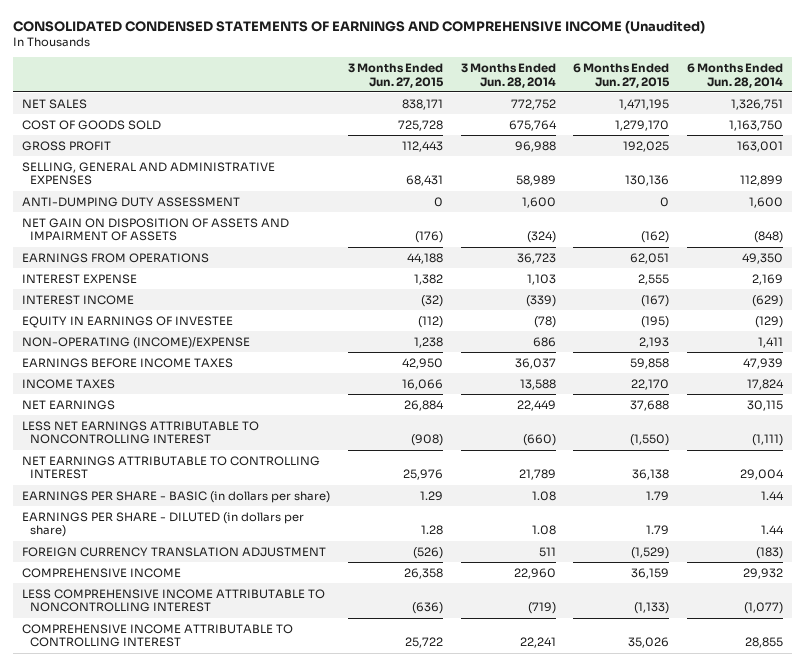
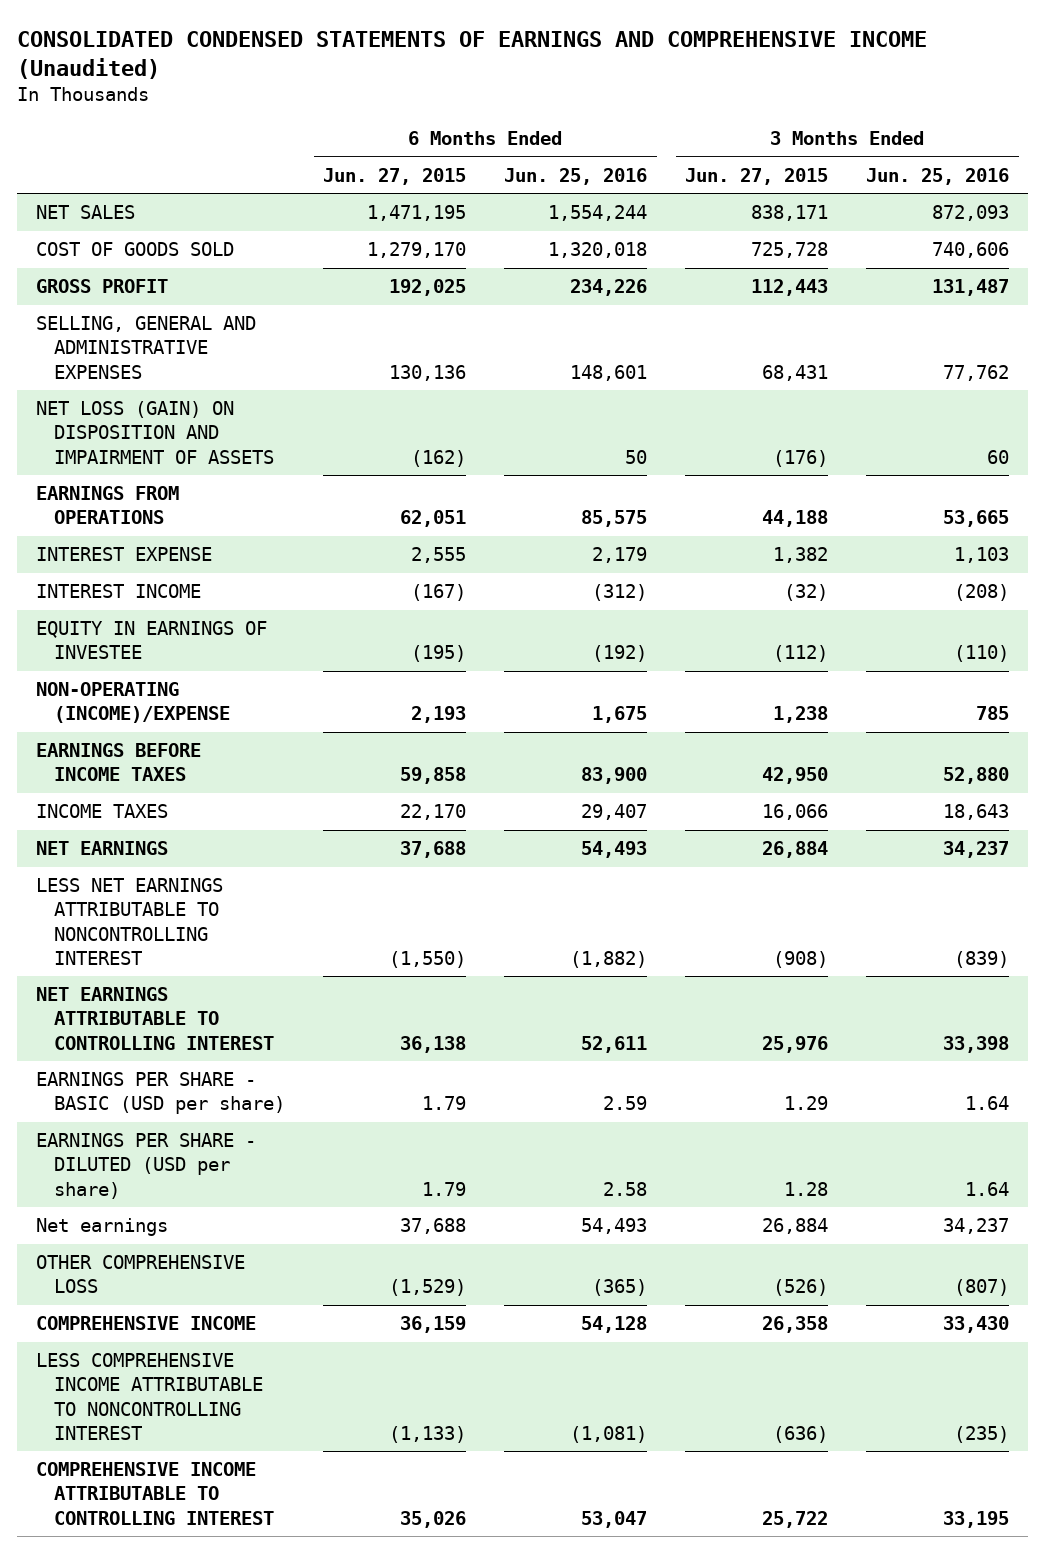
[460,62,556,88] 3 Months Ended Jun. 28, 2014 -> none
[687,62,784,88] 6 Months Ended Jun. 28, 2014 -> none
none -> [504,167,648,185] Jun. 25, 2016
none -> [866,167,1010,185] Jun. 25, 2016
[22,196,241,207] ANTI-DUMPING DUTY ASSESSMENT -> none
[22,217,290,242] NET GAIN ON DISPOSITION OF ASSETS AND IMPAIRMENT OF ASSETS -> [36,401,275,464] NET LOSS (GAIN) ON DISPOSITION AND IMPAIRMENT OF ASSETS
[22,490,331,503] EARNINGS PER SHARE - BASIC (in dollars per share) -> [36,1072,286,1115] EARNINGS PER SHARE - BASIC (USD per share)
[22,511,305,538] EARNINGS PER SHARE - DILUTED (in dollars per share) -> [36,1133,257,1199] EARNINGS PER SHARE - DILUTED (USD per share)
none -> [36,1218,169,1237] Net earnings
[22,546,327,557] FOREIGN CURRENCY TRANSLATION ADJUSTMENT -> [36,1255,246,1294] OTHER COMPREHENSIVE LOSS

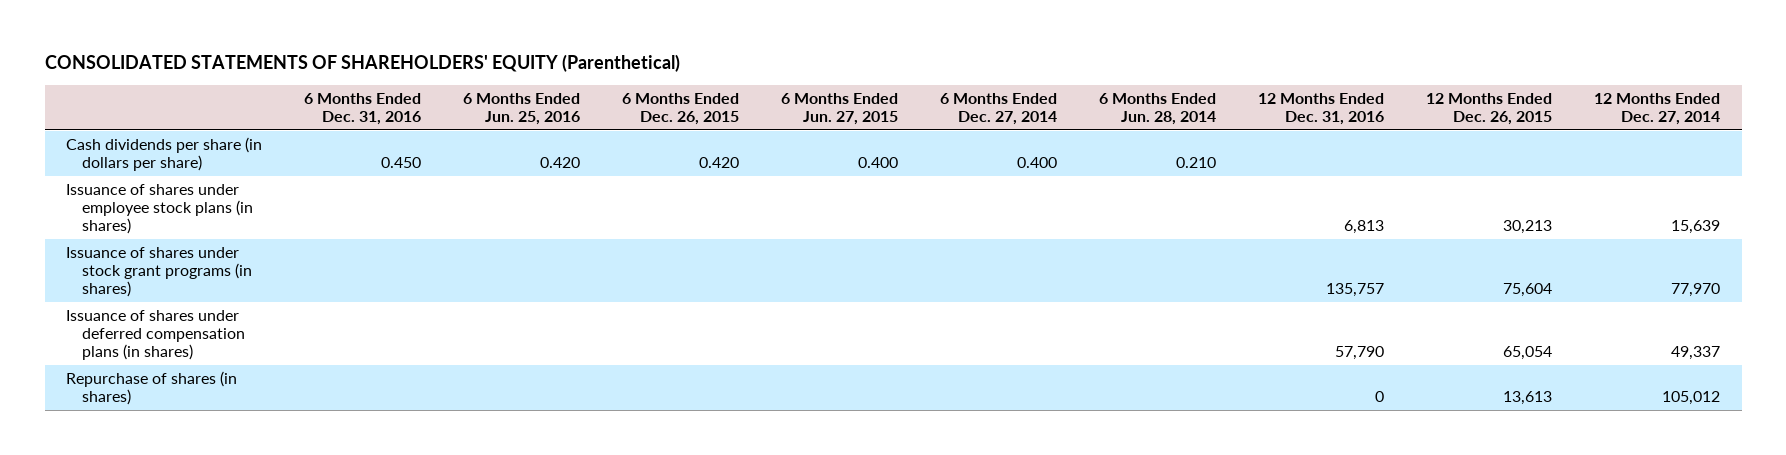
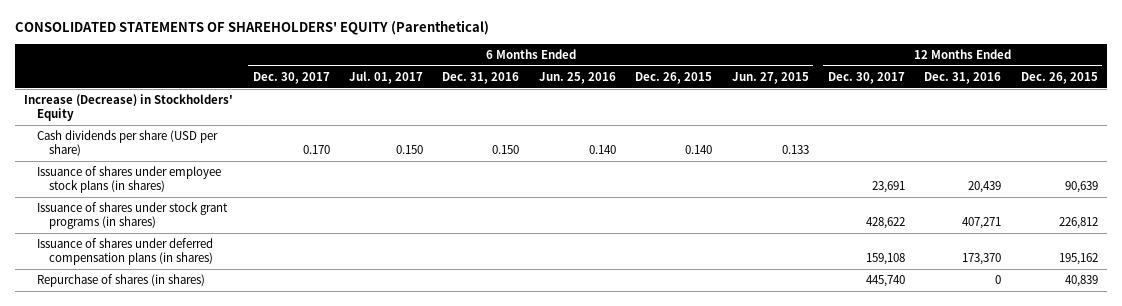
[940,92,1058,125] 6 Months Ended Dec. 27, 2014 -> none
[1099,92,1217,125] 6 Months Ended Jun. 28, 2014 -> none
[1594,92,1721,125] 12 Months Ended Dec. 27, 2014 -> none
none -> [252,71,330,84] Dec. 30, 2017
none -> [349,70,424,84] Jul. 01, 2017
none -> [827,71,905,84] Dec. 30, 2017
none -> [24,94,234,121] Increase (Decrease) in Stockholders' Equity
[65,137,262,172] Cash dividends per share (in dollars per share) -> [36,130,218,156] Cash dividends per share (USD per share)
[381,157,422,169] 0.450 -> [492,144,520,154] 0.150
[540,157,581,169] 0.420 -> [588,144,616,154] 0.140
[699,157,740,169] 0.420 -> [685,144,713,154] 0.140
[858,157,899,169] 0.400 -> [781,144,809,154] 0.133
[1344,220,1385,235] 6,813 -> [968,180,1002,193] 20,439
[1503,220,1553,235] 30,213 -> [1064,180,1098,193] 90,639
[1326,283,1385,298] 135,757 -> [962,216,1002,229] 407,271
[1503,283,1553,298] 75,604 -> [1058,216,1098,229] 226,812
[1335,346,1385,361] 57,790 -> [962,252,1002,265] 173,370
[1503,346,1553,361] 65,054 -> [1058,252,1098,265] 195,162
[1503,391,1553,406] 13,613 -> [1064,275,1098,288] 40,839

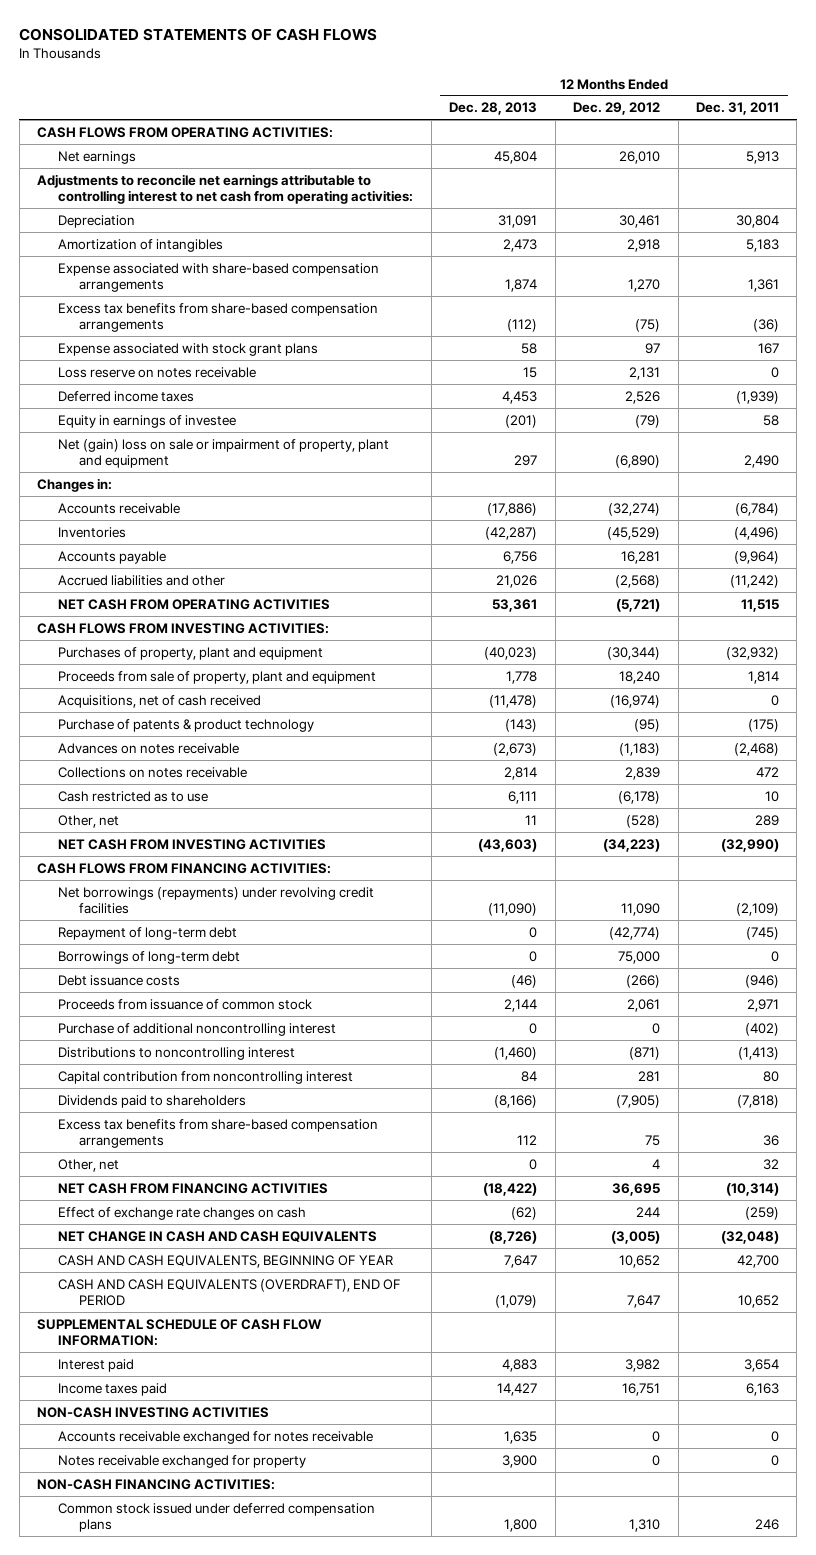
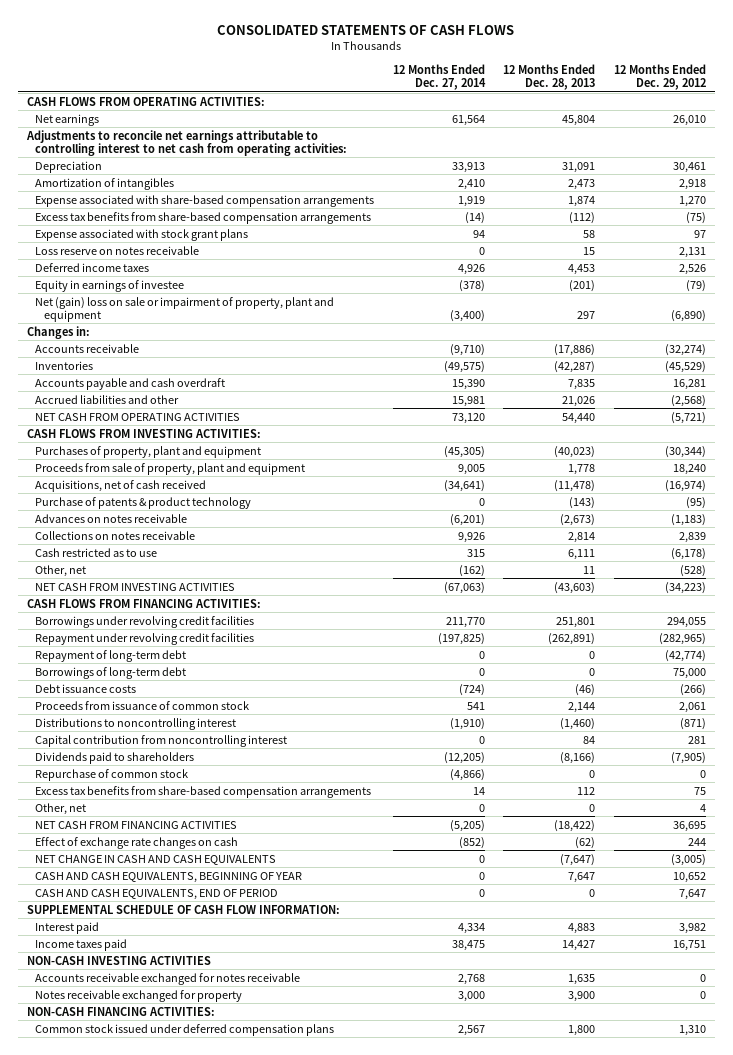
[695,102,779,116] Dec. 31, 2011 -> none
none -> [392,63,486,91] 12 Months Ended Dec. 27, 2014
[58,550,167,564] Accounts payable -> [35,377,226,390] Accounts payable and cash overdraft
[503,550,538,564] 6,756 -> [568,378,596,390] 7,835
[492,598,538,612] 53,361 -> [562,412,596,424] 54,440
none -> [35,615,255,628] Borrowings under revolving credit facilities
[58,886,375,914] Net borrowings (repayments) under revolving credit facilities -> [35,632,255,645] Repayment under revolving credit facilities
[488,902,538,916] (11,090) -> [548,632,596,645] (262,891)
[621,902,661,916] 11,090 -> [658,632,706,645] (282,965)
[58,1022,337,1036] Purchase of additional noncontrolling interest -> none
none -> [35,768,189,781] Repurchase of common stock
[489,1230,538,1244] (8,726) -> [560,853,596,866] (7,647)
[58,1278,402,1306] CASH AND CASH EQUIVALENTS (OVERDRAFT), END OF PERIOD -> [35,888,279,900] CASH AND CASH EQUIVALENTS, END OF PERIOD
[495,1294,538,1308] (1,079) -> [589,888,596,897] 0

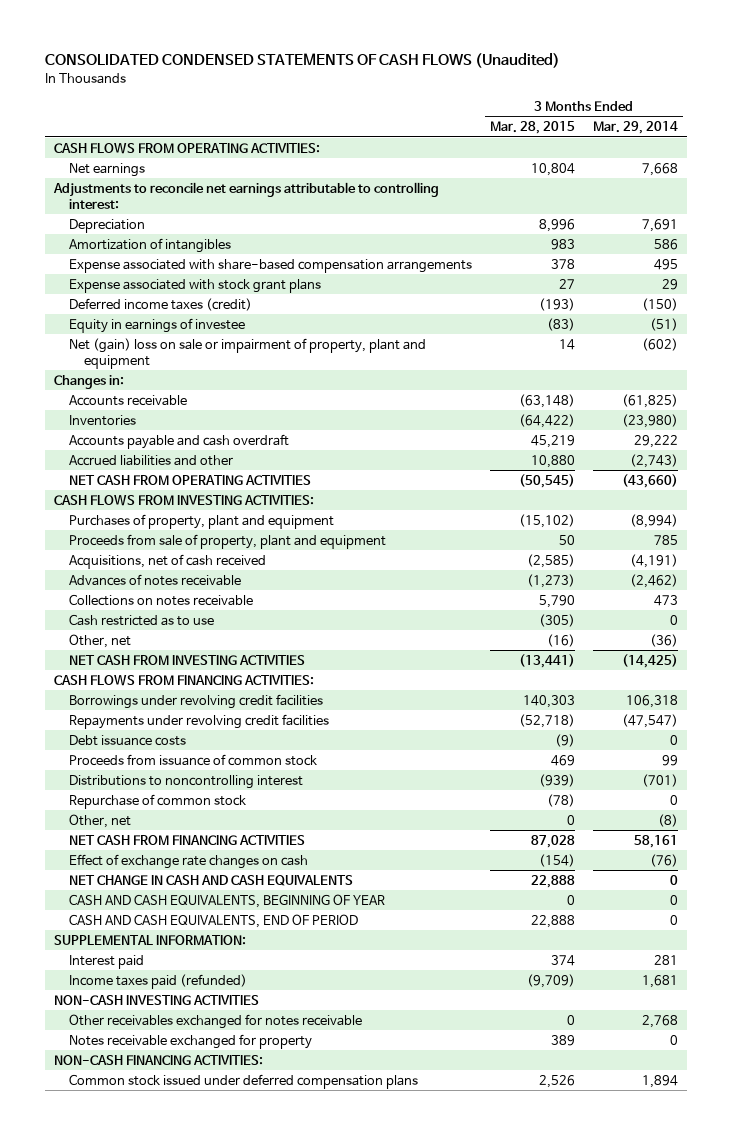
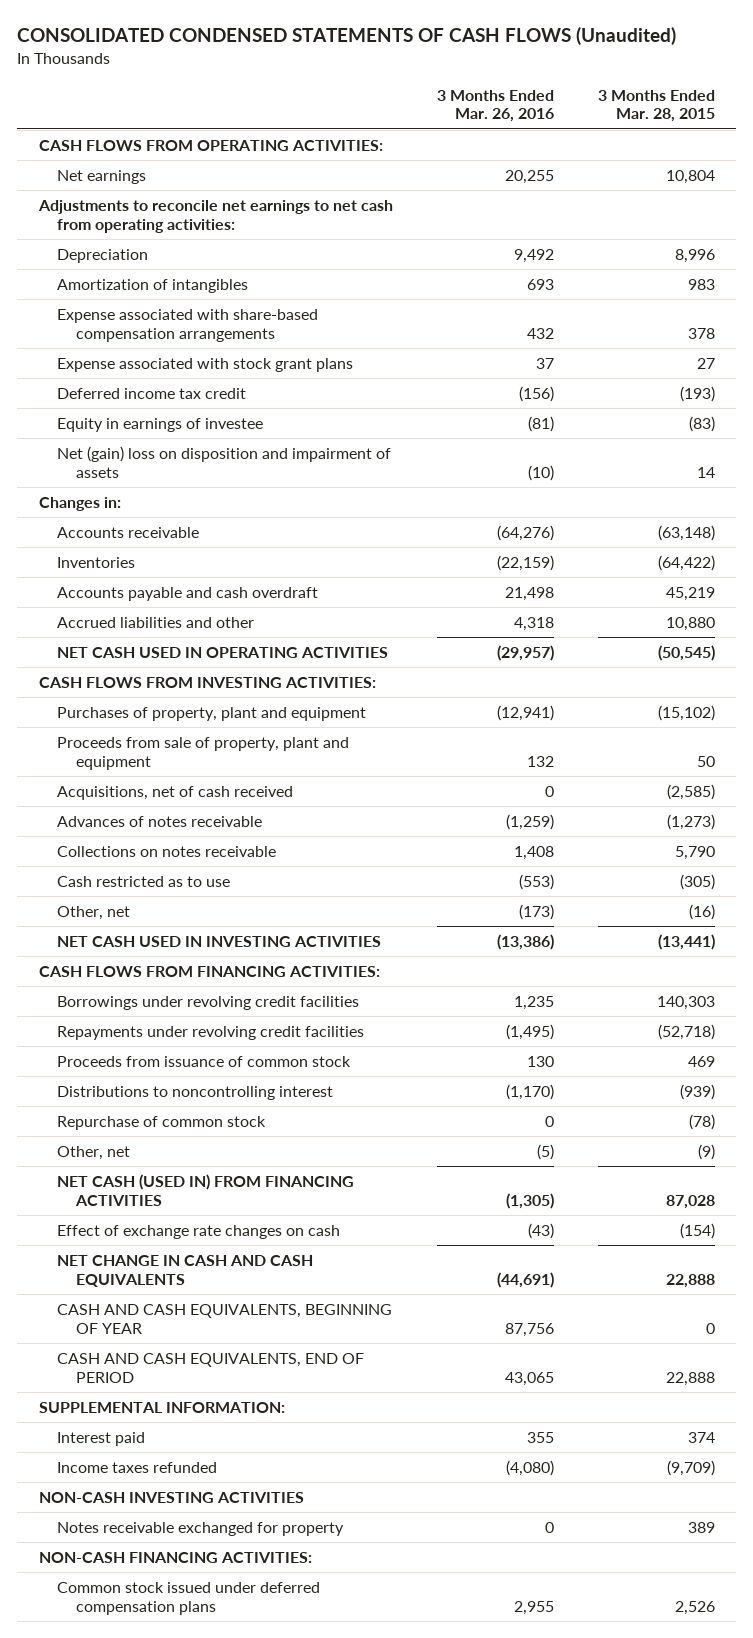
[593,121,679,135] Mar. 29, 2014 -> none
none -> [436,89,554,123] 3 Months Ended Mar. 26, 2016
[52,181,439,209] Adjustments to reconcile net earnings attributable to controlling interest: -> [37,199,393,233] Adjustments to reconcile net earnings to net cash from operating activities:
[68,297,252,311] Deferred income taxes (credit) -> [57,387,247,399] Deferred income tax credit
[68,337,426,369] Net (gain) loss on sale or impairment of property, plant and equipment -> [57,445,392,478] Net (gain) loss on disposition and impairment of assets
[68,474,311,485] NET CASH FROM OPERATING ACTIVITIES -> [57,646,389,658] NET CASH USED IN OPERATING ACTIVITIES
[68,654,305,665] NET CASH FROM INVESTING ACTIVITIES -> [57,935,382,947] NET CASH USED IN INVESTING ACTIVITIES
[68,734,186,746] Debt issuance costs -> none
[567,814,576,825] 0 -> [697,1143,715,1160] (9)
[68,834,305,845] NET CASH FROM FINANCING ACTIVITIES -> [57,1173,355,1206] NET CASH (USED IN) FROM FINANCING ACTIVITIES
[68,973,247,989] Income taxes paid (refunded) -> [57,1461,218,1473] Income taxes refunded
[68,1013,362,1029] Other receivables exchanged for notes receivable -> none

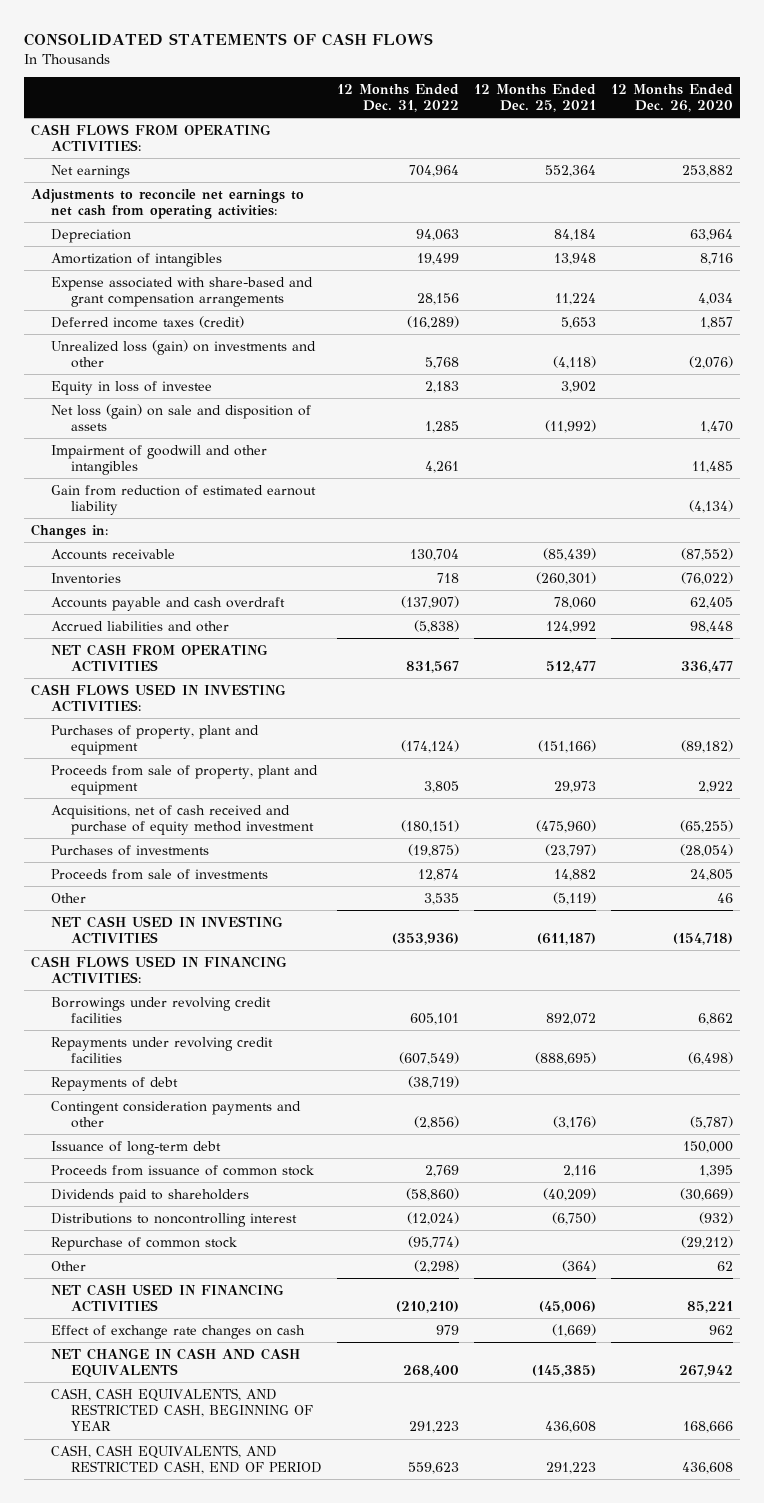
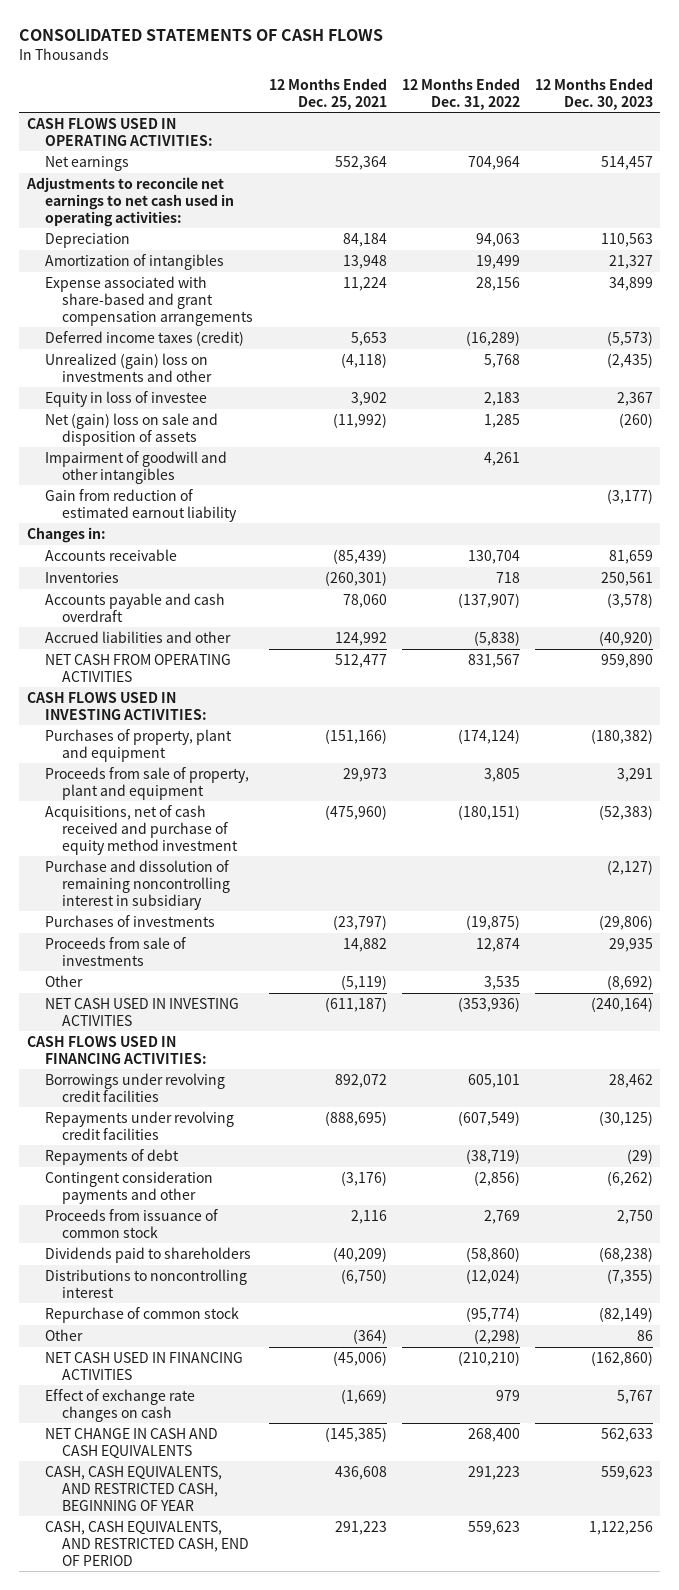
[610,83,733,113] 12 Months Ended Dec. 26, 2020 -> none
none -> [534,77,653,110] 12 Months Ended Dec. 30, 2023
[31,123,272,153] CASH FLOWS FROM OPERATING ACTIVITIES: -> [26,117,213,146] CASH FLOWS USED IN OPERATING ACTIVITIES:
[31,188,305,220] Adjustments to reconcile net earnings to net cash from operating activities: -> [25,176,234,227] Adjustments to reconcile net earnings to net cash used in operating activities:
[51,339,317,369] Unrealized loss (gain) on investments and other -> [44,352,213,382] Unrealized (gain) loss on investments and other
[51,403,312,432] Net loss (gain) on sale and disposition of assets -> [44,412,218,446] Net (gain) loss on sale and disposition of assets
none -> [44,859,231,910] Purchase and dissolution of remaining noncontrolling interest in subsidiary
[51,1140,222,1155] Issuance of long-term debt -> none

